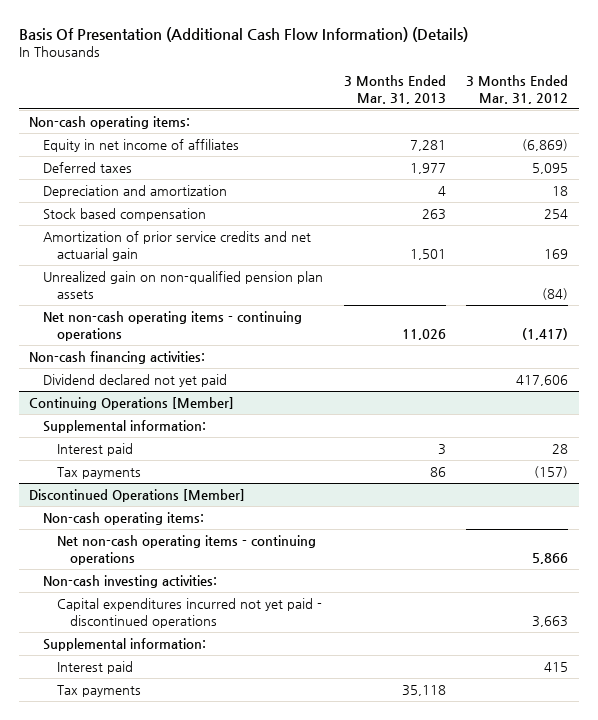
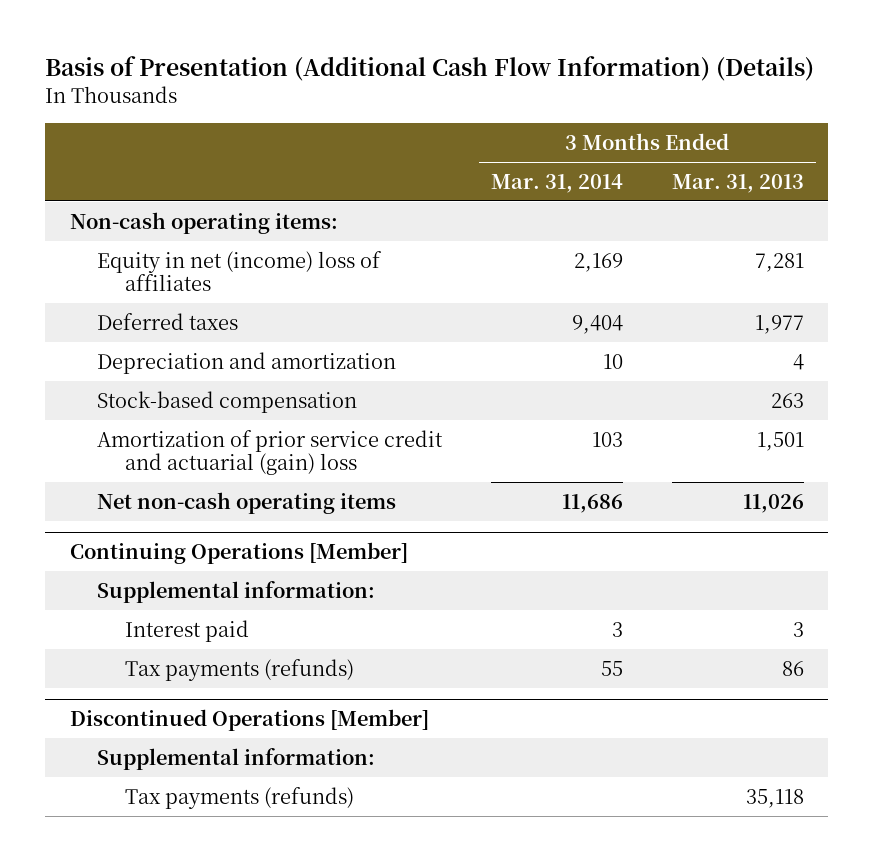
[19,26,469,42] Basis Of Presentation (Additional Cash Flow Information) (Details) -> [45,56,815,82] Basis of Presentation (Additional Cash Flow Information) (Details)
[466,75,569,104] 3 Months Ended Mar. 31, 2012 -> none
none -> [491,173,624,193] Mar. 31, 2014
[42,139,239,153] Equity in net income of affiliates -> [97,250,383,292] Equity in net (income) loss of affiliates
[42,271,323,299] Unrealized gain on non-qualified pension plan assets -> none
[29,351,206,365] Non-cash financing activities: -> none
[42,374,227,388] Dividend declared not yet paid -> none
[42,208,206,222] Stock based compensation -> [97,390,358,413] Stock-based compensation
[42,231,311,261] Amortization of prior service credits and net actuarial gain -> [97,429,444,476] Amortization of prior service credit and actuarial (gain) loss
[42,311,302,341] Net non-cash operating items - continuing operations -> [97,491,397,514] Net non-cash operating items
[56,467,141,480] Tax payments -> [124,658,354,681] Tax payments (refunds)
[42,512,204,526] Non-cash operating items: -> none
[56,535,316,565] Net non-cash operating items - continuing operations -> none
[42,575,217,589] Non-cash investing activities: -> none
[56,598,322,628] Capital expenditures incurred not yet paid - discontinued operations -> none
[56,661,133,675] Interest paid -> none
[56,685,141,698] Tax payments -> [124,786,354,809] Tax payments (refunds)

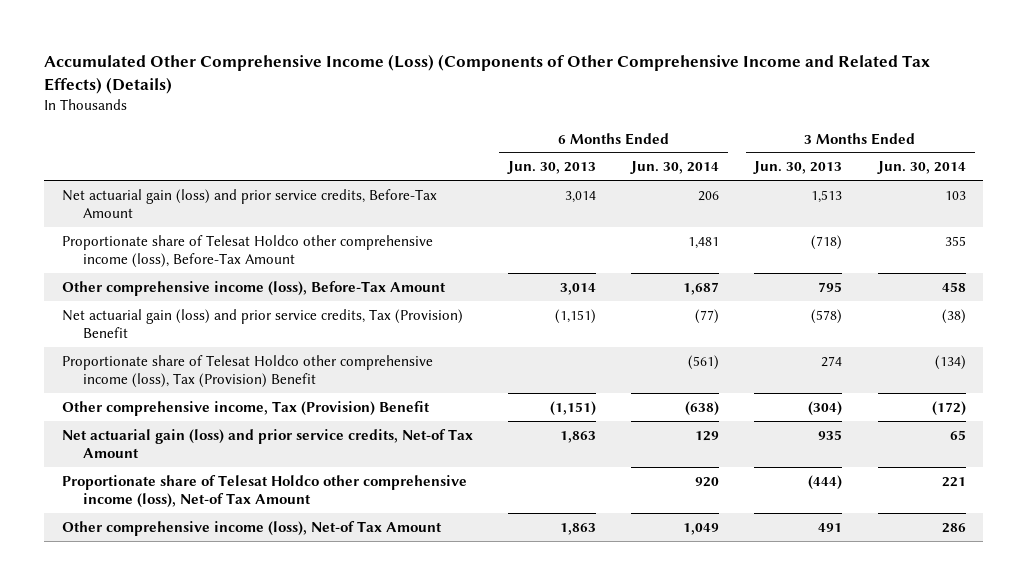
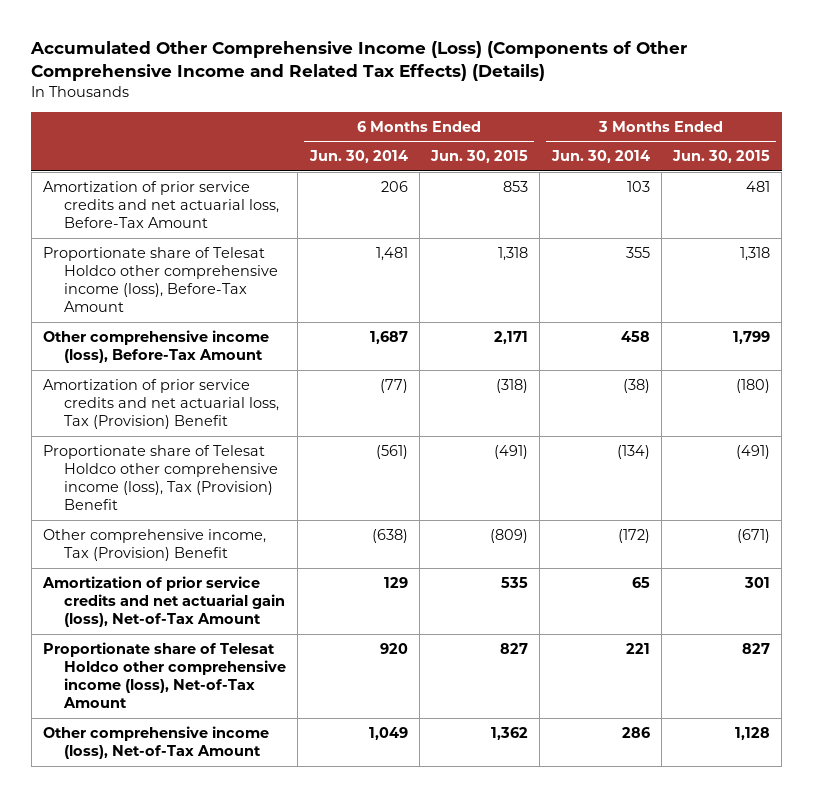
[506,161,596,175] Jun. 30, 2013 -> none
[753,161,843,175] Jun. 30, 2013 -> none
none -> [430,150,529,164] Jun. 30, 2015
none -> [672,150,771,164] Jun. 30, 2015
[61,188,437,219] Net actuarial gain (loss) and prior service credits, Before-Tax Amount -> [42,180,280,228] Amortization of prior service credits and net actuarial loss, Before-Tax Amount
[61,308,463,339] Net actuarial gain (loss) and prior service credits, Tax (Provision) Benefit -> [42,378,280,429] Amortization of prior service credits and net actuarial loss, Tax (Provision) Benefit
[61,428,473,459] Net actuarial gain (loss) and prior service credits, Net-of Tax Amount -> [41,575,286,627] Amortization of prior service credits and net actuarial gain (loss), Net-of-Tax Amount
[61,474,467,509] Proportionate share of Telesat Holdco other comprehensive income (loss), Net-of Tax Amount -> [42,641,287,708] Proportionate share of Telesat Holdco other comprehensive income (loss), Net-of-Tax Amount
[61,520,442,536] Other comprehensive income (loss), Net-of Tax Amount -> [42,725,269,759] Other comprehensive income (loss), Net-of-Tax Amount

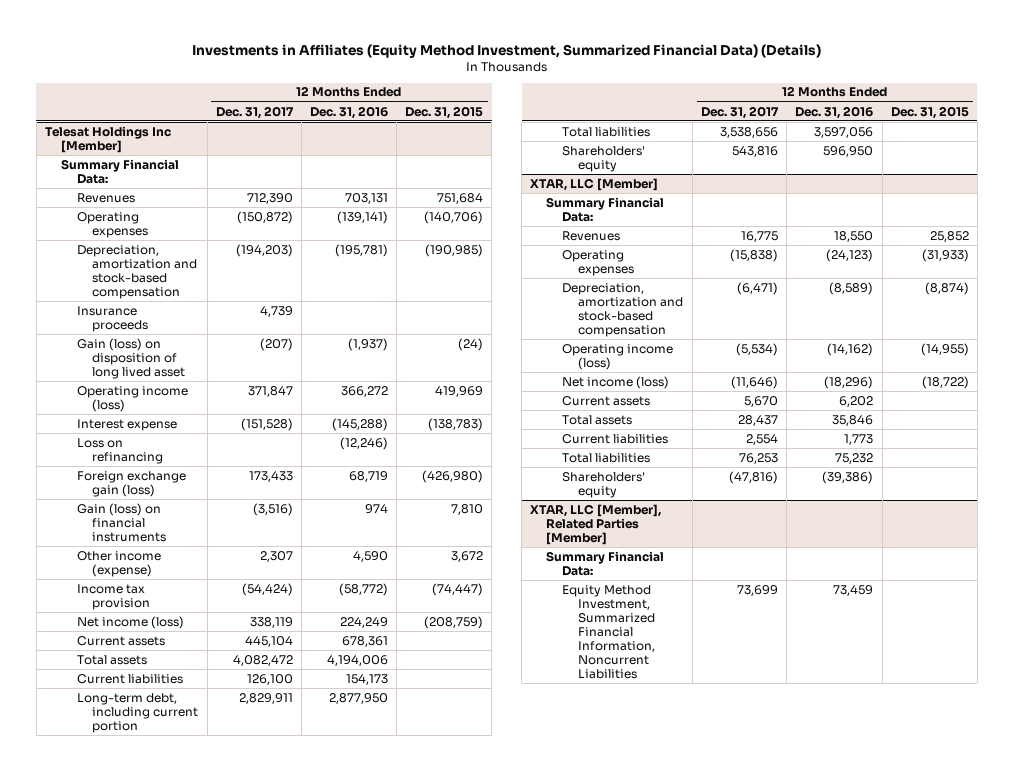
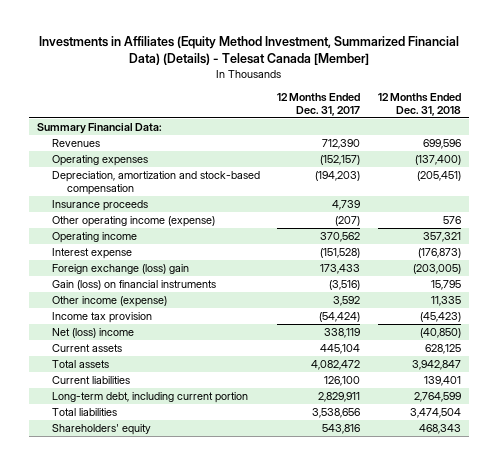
[191,43,821,58] Investments in Affiliates (Equity Method Investment, Summarized Financial Data) (Details) -> [38,35,459,66] Investments in Affiliates (Equity Method Investment, Summarized Financial Data) (Details) - Telesat Canada [Member]
[309,105,388,119] Dec. 31, 2016 -> none
[405,105,484,119] Dec. 31, 2015 -> none
none -> [377,93,461,116] 12 Months Ended Dec. 31, 2018
[44,125,171,153] Telesat Holdings Inc [Member] -> none
[236,210,293,224] (150,872) -> [320,155,361,166] (152,157)
[76,337,186,379] Gain (loss) on disposition of long lived asset -> [52,216,216,228] Other operating income (expense)
[76,385,188,412] Operating income (loss) -> [52,232,138,244] Operating income
[247,385,293,397] 371,847 -> [320,232,361,243] 370,562
[76,437,164,464] Loss on refinancing -> none
[76,470,186,497] Foreign exchange gain (loss) -> [52,264,190,275] Foreign exchange (loss) gain
[259,550,293,562] 2,307 -> [333,296,361,307] 3,592
[76,615,184,629] Net income (loss) -> [52,328,135,339] Net (loss) income
[530,177,659,191] XTAR, LLC [Member] -> none
[546,196,665,222] Summary Financial Data: -> none
[562,230,621,241] Revenues -> none
[562,249,634,276] Operating expenses -> none
[562,282,683,338] Depreciation, amortization and stock-based compensation -> none
[562,343,674,370] Operating income (loss) -> none
[562,375,670,389] Net income (loss) -> none
[562,395,651,406] Current assets -> none
[562,414,633,425] Total assets -> none
[562,433,669,444] Current liabilities -> none
[562,452,651,463] Total liabilities -> none
[562,471,646,498] Shareholders' equity -> none
[530,503,662,545] XTAR, LLC [Member], Related Parties [Member] -> none
[546,550,665,576] Summary Financial Data: -> none
[562,584,655,680] Equity Method Investment, Summarized Financial Information, Noncurrent Liabilities -> none

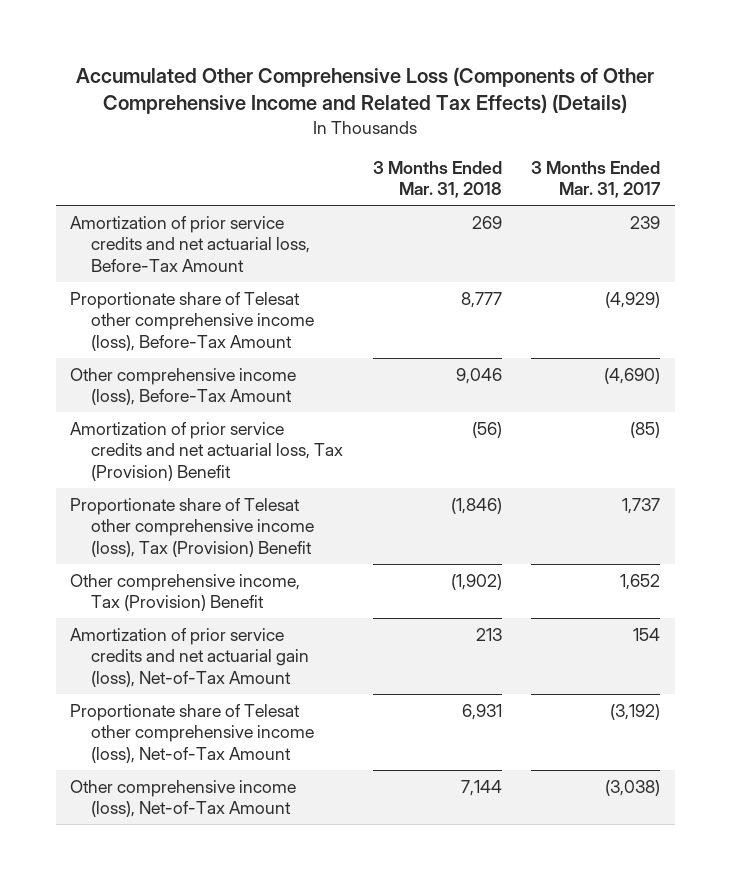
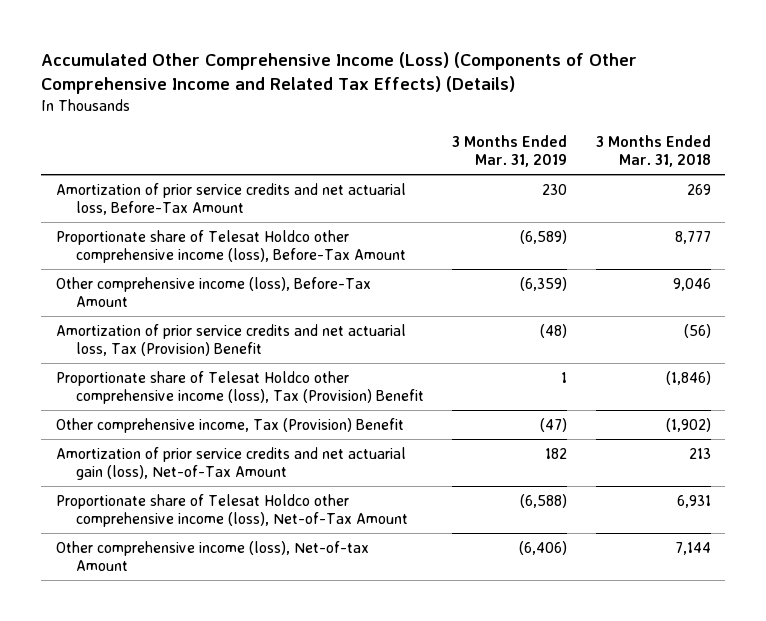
[76,66,655,114] Accumulated Other Comprehensive Loss (Components of Other Comprehensive Income and Related Tax Effects) (Details) -> [41,51,638,95] Accumulated Other Comprehensive Income (Loss) (Components of Other Comprehensive Income and Related Tax Effects) (Details)
[531,160,662,199] 3 Months Ended Mar. 31, 2017 -> none
none -> [452,134,568,168] 3 Months Ended Mar. 31, 2019
[70,291,315,351] Proportionate share of Telesat other comprehensive income (loss), Before-Tax Amount -> [55,229,406,263] Proportionate share of Telesat Holdco other comprehensive income (loss), Before-Tax Amount
[70,497,315,557] Proportionate share of Telesat other comprehensive income (loss), Tax (Provision) Benefit -> [55,370,424,404] Proportionate share of Telesat Holdco other comprehensive income (loss), Tax (Provision) Benefit
[70,703,315,763] Proportionate share of Telesat other comprehensive income (loss), Net-of-Tax Amount -> [55,493,408,527] Proportionate share of Telesat Holdco other comprehensive income (loss), Net-of-Tax Amount
[70,779,297,818] Other comprehensive income (loss), Net-of-Tax Amount -> [55,540,369,571] Other comprehensive income (loss), Net-of-tax Amount

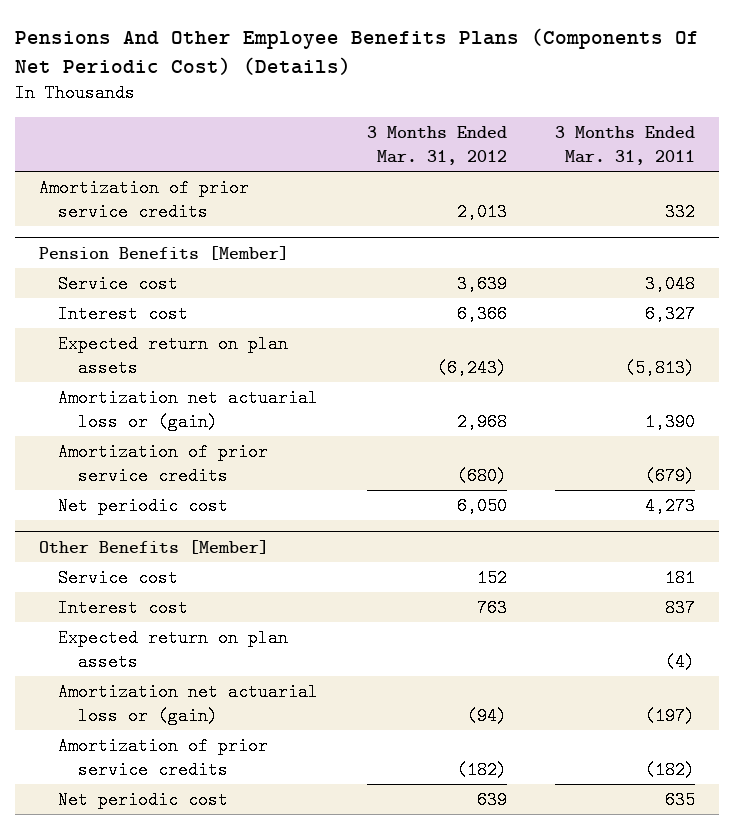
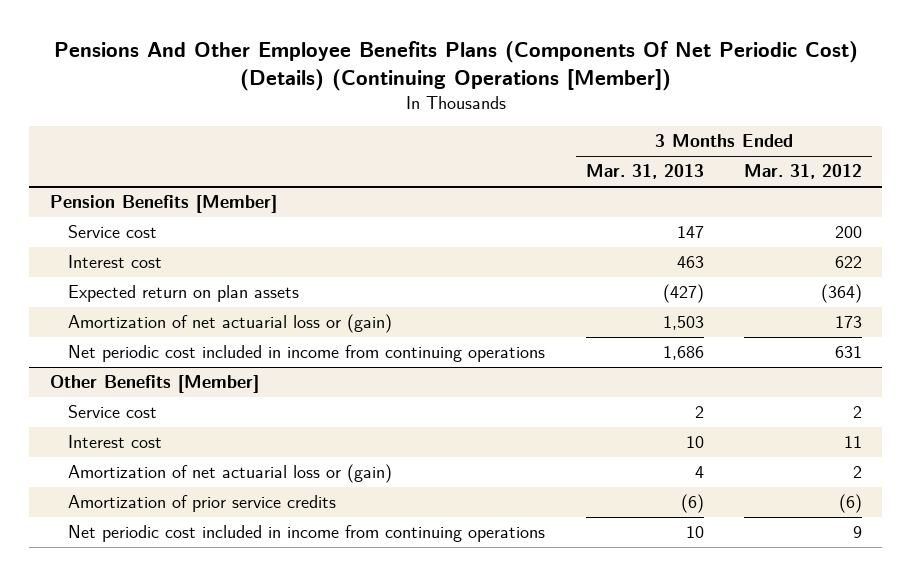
[14,27,699,75] Pensions And Other Employee Benefits Plans (Components Of Net Periodic Cost) (Details) -> [53,40,858,91] Pensions And Other Employee Benefits Plans (Components Of Net Periodic Cost) (Details) (Continuing Operations [Member])
[555,125,696,165] 3 Months Ended Mar. 31, 2011 -> none
none -> [585,164,704,180] Mar. 31, 2013
[39,178,250,221] Amortization of prior service credits -> none
[58,442,269,485] Amortization of prior service credits -> none
[456,274,507,293] 3,639 -> [835,226,863,239] 200
[456,304,507,323] 6,366 -> [835,256,863,269] 622
[436,358,507,377] (6,243) -> [821,284,863,304] (364)
[58,388,319,431] Amortization net actuarial loss or (gain) -> [68,314,393,334] Amortization of net actuarial loss or (gain)
[456,412,507,431] 2,968 -> [835,316,863,329] 173
[58,496,229,515] Net periodic cost -> [68,345,546,363] Net periodic cost included in income from continuing operations
[456,496,507,515] 6,050 -> [835,346,863,359] 631
[58,628,289,671] Expected return on plan assets -> none
[476,568,507,587] 152 -> [853,406,863,419] 2
[476,598,507,617] 763 -> [844,436,863,449] 11
[58,682,319,725] Amortization net actuarial loss or (gain) -> [68,464,393,484] Amortization of net actuarial loss or (gain)
[466,706,507,725] (94) -> [853,466,863,479] 2
[456,760,507,779] (182) -> [839,494,863,514] (6)
[58,790,229,809] Net periodic cost -> [68,525,546,543] Net periodic cost included in income from continuing operations
[476,790,507,809] 639 -> [853,526,863,539] 9

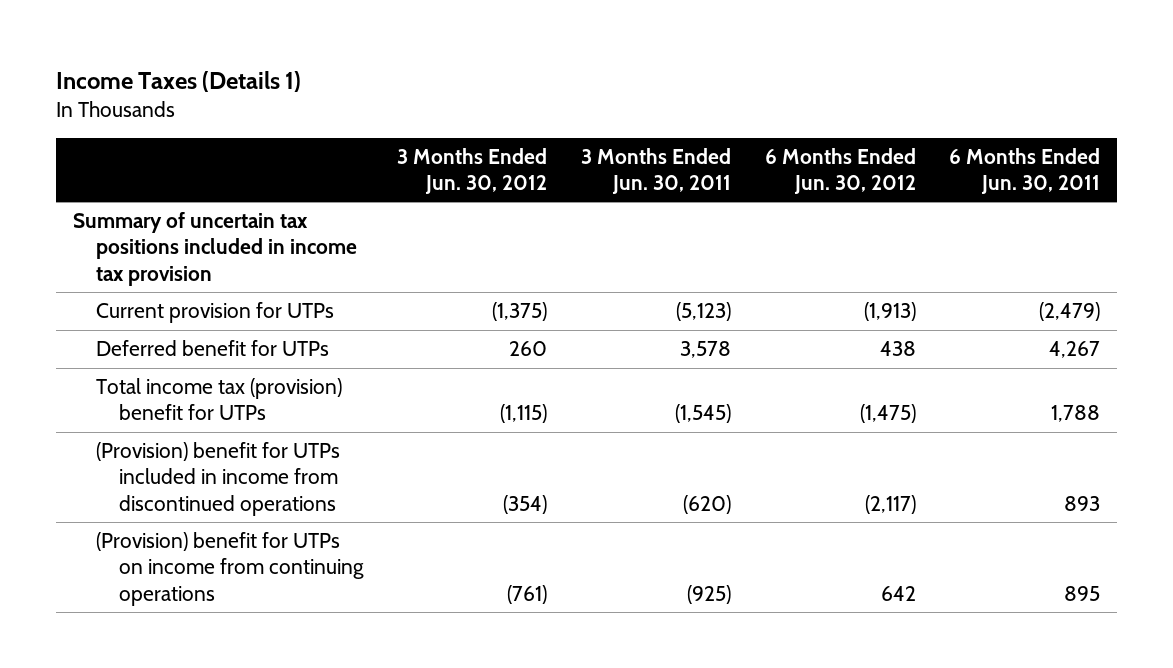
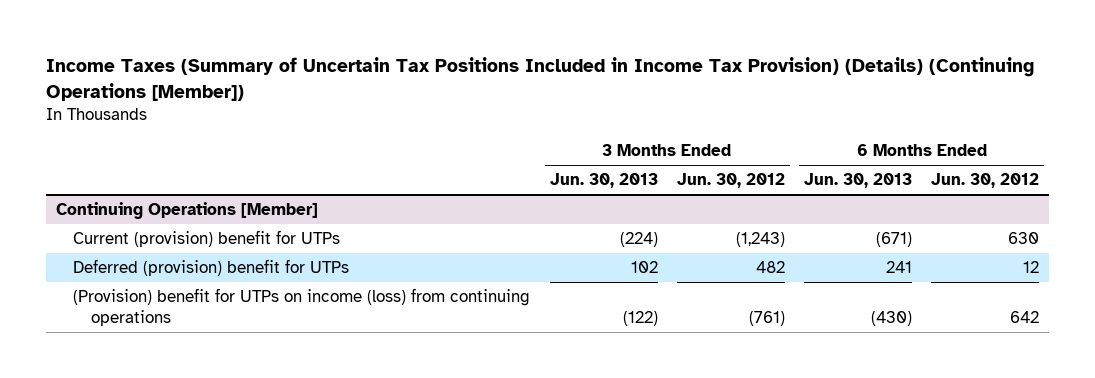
[56,70,302,92] Income Taxes (Details 1) -> [46,56,1035,101] Income Taxes (Summary of Uncertain Tax Positions Included in Income Tax Provision) (Details) (Continuing Operations [Member])
[580,147,731,194] 3 Months Ended Jun. 30, 2011 -> none
[949,147,1101,194] 6 Months Ended Jun. 30, 2011 -> none
none -> [549,173,658,189] Jun. 30, 2013
none -> [804,173,913,189] Jun. 30, 2013
[73,212,358,286] Summary of uncertain tax positions included in income tax provision -> none
[96,442,341,516] (Provision) benefit for UTPs included in income from discontinued operations -> none
[96,532,365,606] (Provision) benefit for UTPs on income from continuing operations -> none
none -> [55,202,318,220] Continuing Operations [Member]
[96,302,335,324] Current provision for UTPs -> [73,230,341,248] Current (provision) benefit for UTPs
[492,302,548,322] (1,375) -> [735,232,785,248] (1,243)
[863,302,916,322] (1,913) -> [1008,232,1040,245] 630
[96,340,330,357] Deferred benefit for UTPs -> [73,259,350,277] Deferred (provision) benefit for UTPs
[509,341,548,357] 260 -> [755,261,785,274] 482
[879,341,916,357] 438 -> [1023,261,1040,274] 12
[96,378,343,421] Total income tax (provision) benefit for UTPs -> [73,288,531,327] (Provision) benefit for UTPs on income (loss) from continuing operations
[500,404,548,424] (1,115) -> [748,311,785,327] (761)
[859,404,916,424] (1,475) -> [1010,311,1040,324] 642

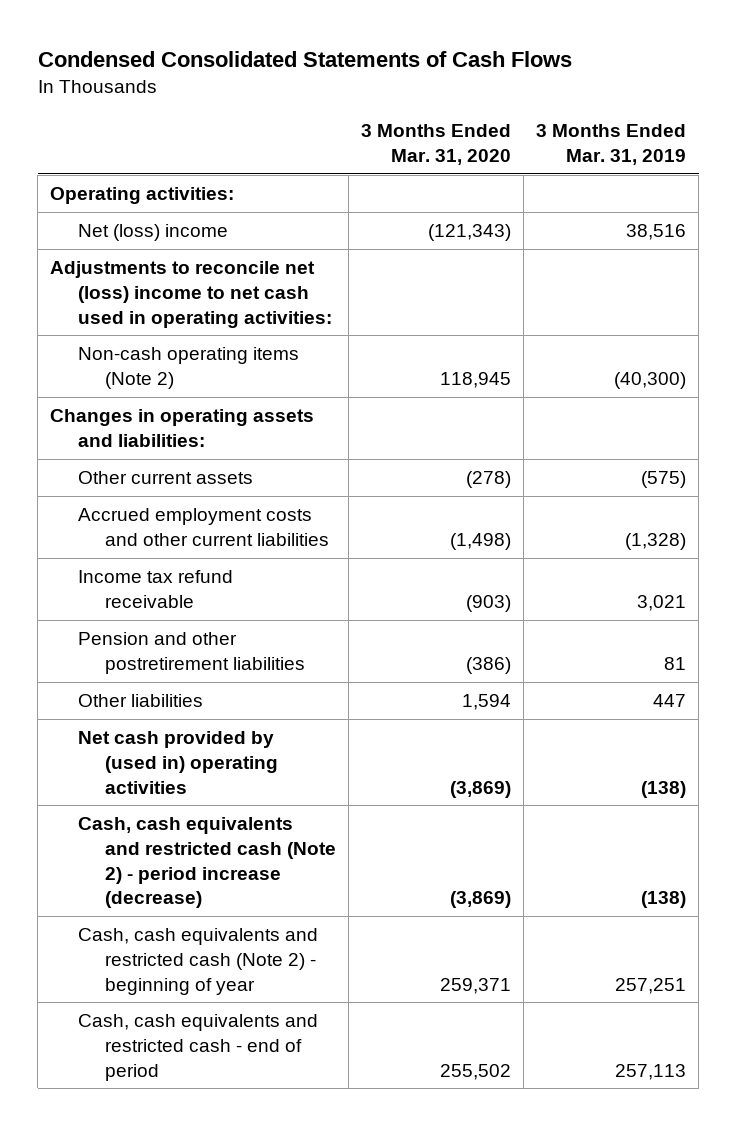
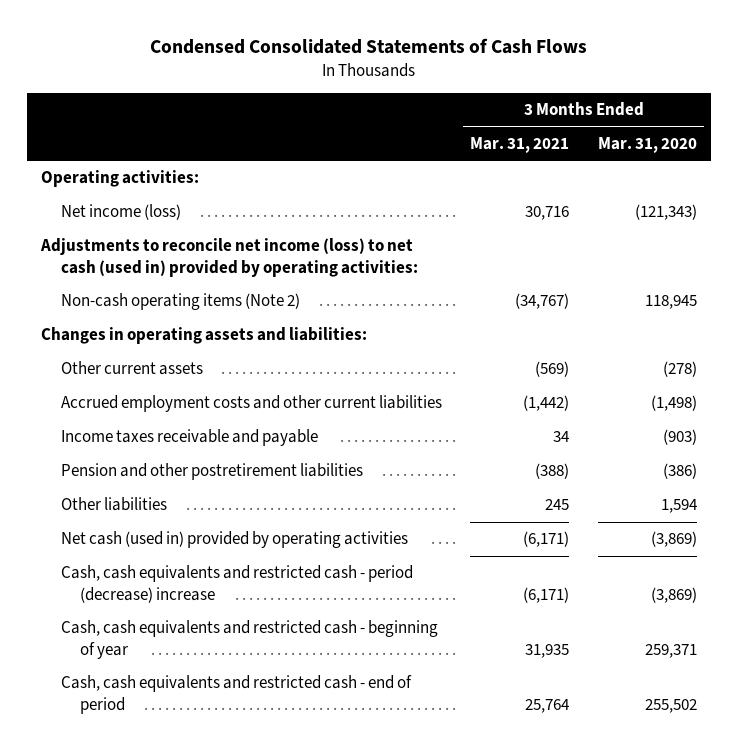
[536,124,687,166] 3 Months Ended Mar. 31, 2019 -> none
none -> [470,136,570,153] Mar. 31, 2021
[77,224,228,242] Net (loss) income -> [60,204,181,221] Net income (loss)
[50,261,332,328] Adjustments to reconcile net (loss) income to net cash used in operating activities: -> [40,238,418,277] Adjustments to reconcile net income (loss) to net cash (used in) provided by operating activities:
[77,570,233,608] Income tax refund receivable -> [60,429,318,447] Income taxes receivable and payable
[77,731,279,794] Net cash provided by (used in) operating activities -> [60,531,408,549] Net cash (used in) provided by operating activities
[77,817,337,909] Cash, cash equivalents and restricted cash (Note 2) - period increase (decrease) -> [60,565,413,603] Cash, cash equivalents and restricted cash - period (decrease) increase
[77,928,318,995] Cash, cash equivalents and restricted cash (Note 2) - beginning of year -> [60,620,438,659] Cash, cash equivalents and restricted cash - beginning of year

